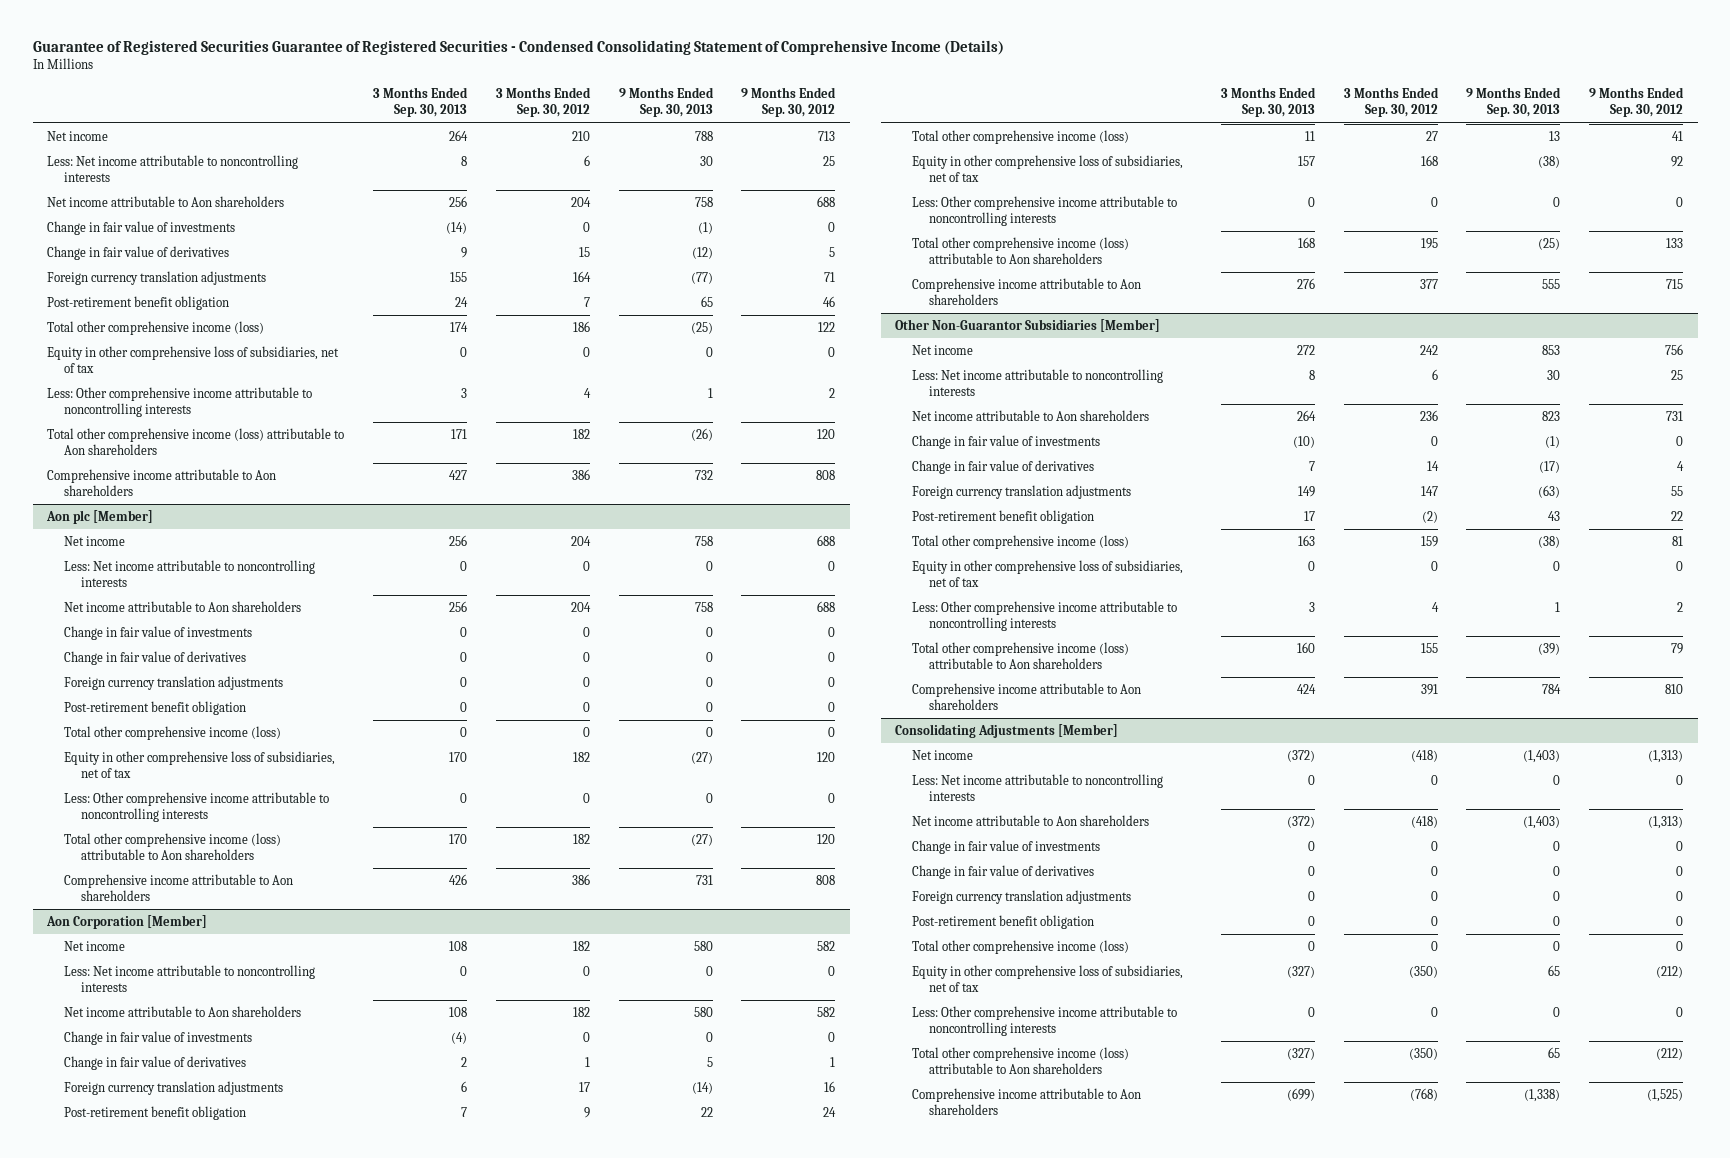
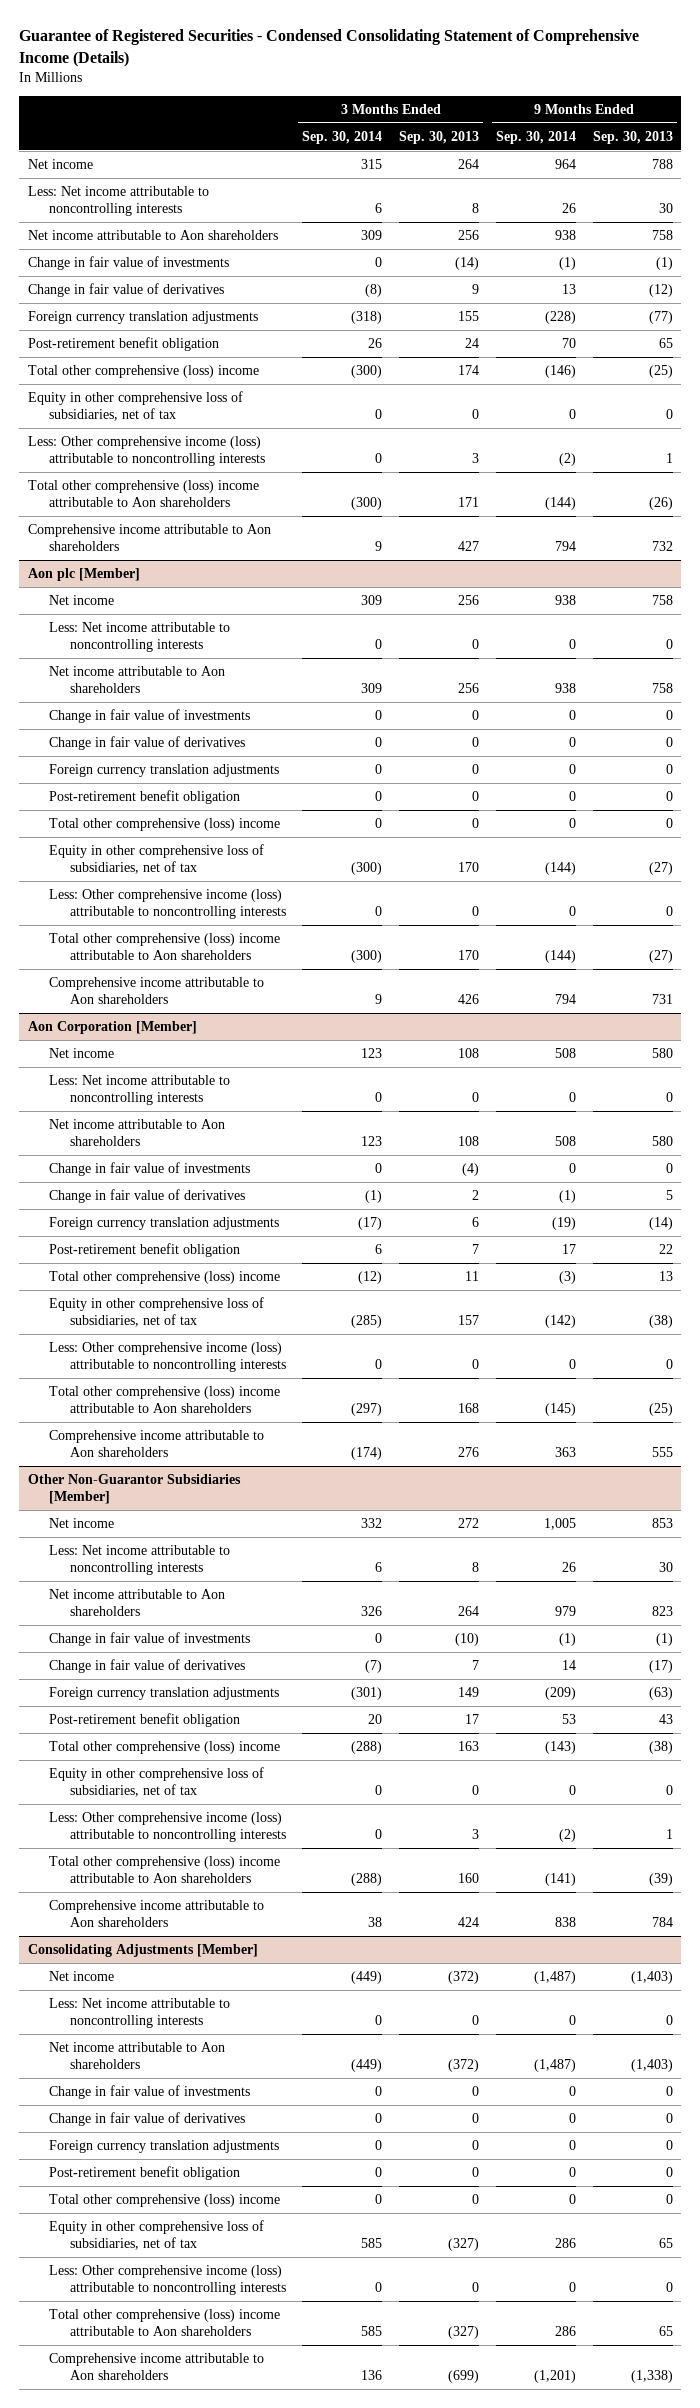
[32,40,1004,56] Guarantee of Registered Securities Guarantee of Registered Securities - Condensed Consolidating Statement of Comprehensive Income (Details) -> [19,28,640,67] Guarantee of Registered Securities - Condensed Consolidating Statement of Comprehensive Income (Details)
[495,87,591,118] 3 Months Ended Sep. 30, 2012 -> none
[741,87,837,118] 9 Months Ended Sep. 30, 2012 -> none
none -> [302,130,383,144] Sep. 30, 2014
none -> [495,130,576,144] Sep. 30, 2014
[47,320,265,335] Total other comprehensive income (loss) -> [27,365,259,379] Total other comprehensive (loss) income
[47,386,313,417] Less: Other comprehensive income attributable to noncontrolling interests -> [27,436,265,466] Less: Other comprehensive income (loss) attributable to noncontrolling interests
[47,427,345,455] Total other comprehensive income (loss) attributable to Aon shareholders -> [27,480,259,507] Total other comprehensive (loss) income attributable to Aon shareholders
[64,725,282,740] Total other comprehensive income (loss) -> [48,818,280,832] Total other comprehensive (loss) income
[64,791,330,822] Less: Other comprehensive income attributable to noncontrolling interests -> [48,889,286,919] Less: Other comprehensive income (loss) attributable to noncontrolling interests
[64,832,282,860] Total other comprehensive income (loss) attributable to Aon shareholders -> [48,933,280,960] Total other comprehensive (loss) income attributable to Aon shareholders
[912,129,1130,144] Total other comprehensive income (loss) -> [48,1271,280,1285] Total other comprehensive (loss) income
[912,195,1178,226] Less: Other comprehensive income attributable to noncontrolling interests -> [48,1342,286,1372] Less: Other comprehensive income (loss) attributable to noncontrolling interests
[912,236,1130,264] Total other comprehensive income (loss) attributable to Aon shareholders -> [48,1386,280,1413] Total other comprehensive (loss) income attributable to Aon shareholders
[912,534,1130,549] Total other comprehensive income (loss) -> [48,1741,280,1755] Total other comprehensive (loss) income
[912,600,1178,631] Less: Other comprehensive income attributable to noncontrolling interests -> [48,1812,286,1842] Less: Other comprehensive income (loss) attributable to noncontrolling interests
[912,641,1130,669] Total other comprehensive income (loss) attributable to Aon shareholders -> [48,1856,280,1883] Total other comprehensive (loss) income attributable to Aon shareholders
[912,939,1130,954] Total other comprehensive income (loss) -> [48,2194,280,2208] Total other comprehensive (loss) income
[912,1005,1178,1036] Less: Other comprehensive income attributable to noncontrolling interests -> [48,2265,286,2295] Less: Other comprehensive income (loss) attributable to noncontrolling interests
[912,1046,1130,1074] Total other comprehensive income (loss) attributable to Aon shareholders -> [48,2309,280,2336] Total other comprehensive (loss) income attributable to Aon shareholders

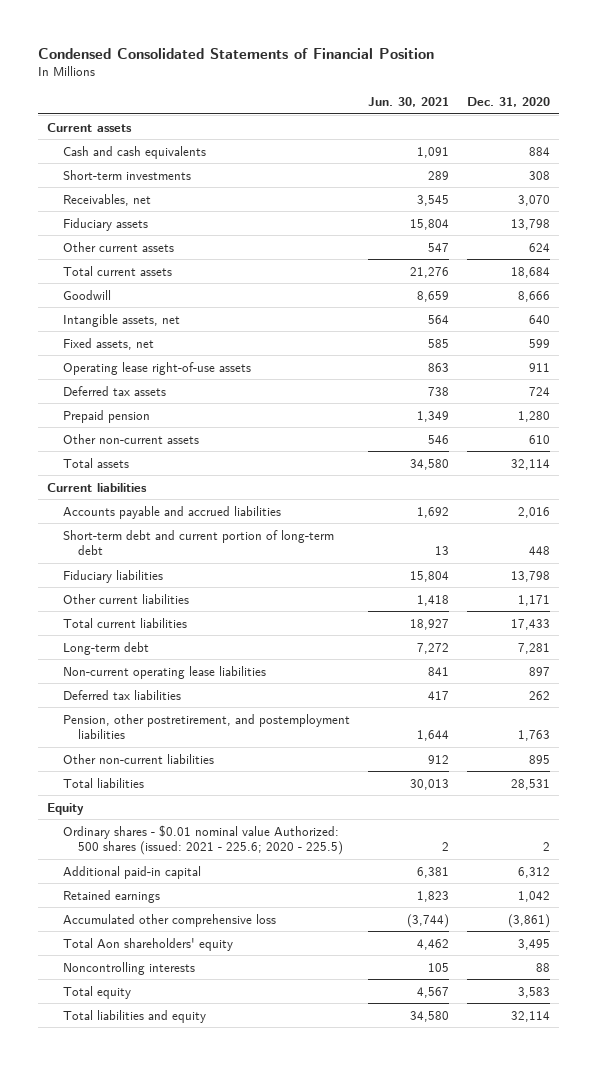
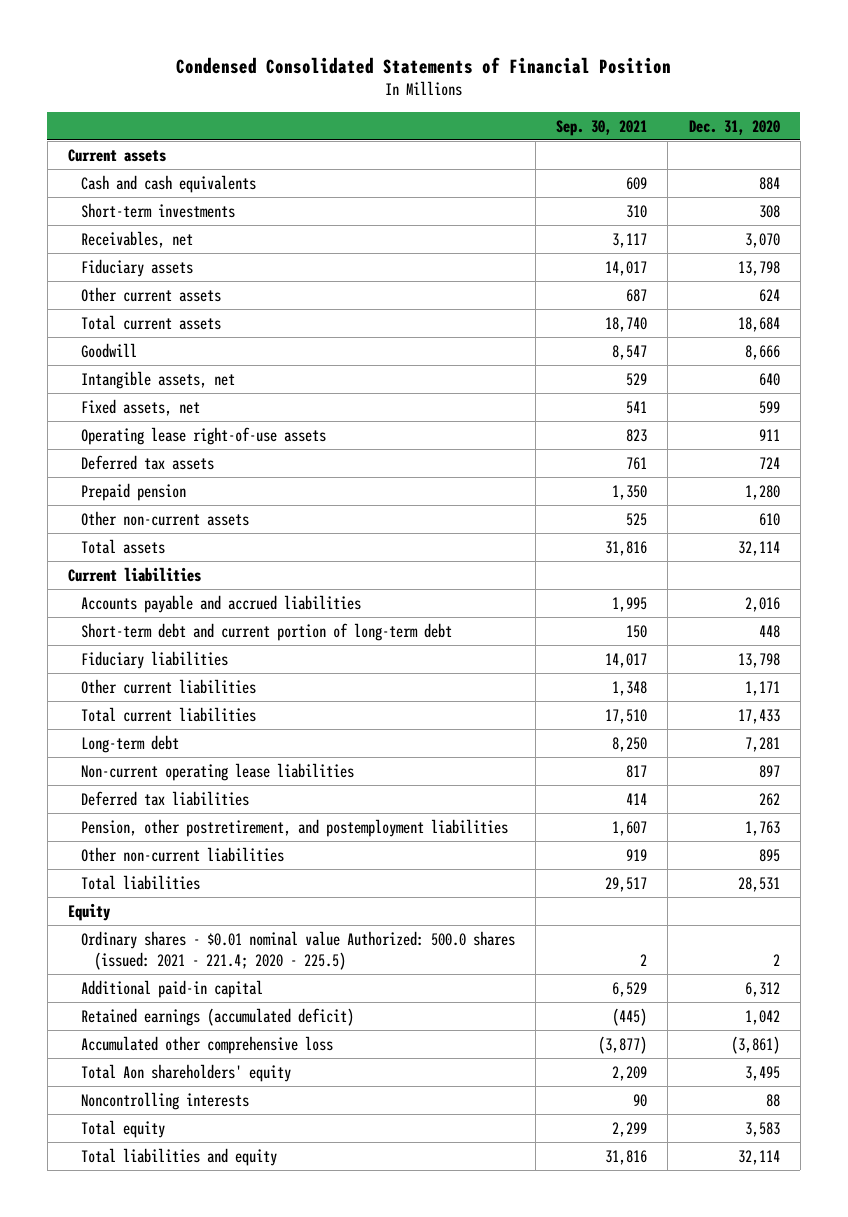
[367,97,449,108] Jun. 30, 2021 -> none
none -> [556,119,648,136] Sep. 30, 2021
[62,824,343,856] Ordinary shares - $0.01 nominal value Authorized: 500 shares (issued: 2021 - 225.6; 2020 - 225.5) -> [80,930,515,970] Ordinary shares - $0.01 nominal value Authorized: 500.0 shares (issued: 2021 - 221.4; 2020 - 225.5)
[62,889,160,903] Retained earnings -> [80,1007,354,1026] Retained earnings (accumulated deficit)

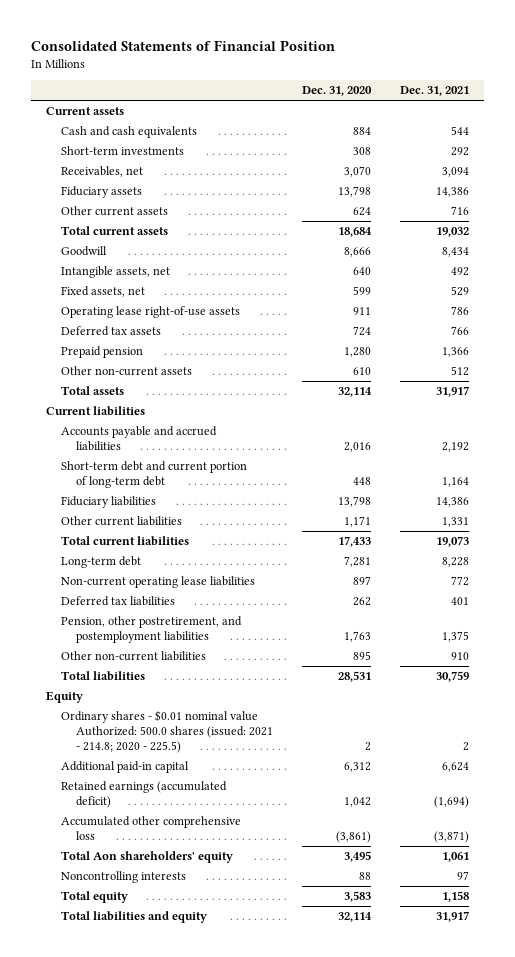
[175,57,671,75] Condensed Consolidated Statements of Financial Position -> [31,39,336,51] Consolidated Statements of Financial Position
[556,119,648,136] Sep. 30, 2021 -> none
none -> [400,86,470,97] Dec. 31, 2021
[80,930,515,970] Ordinary shares - $0.01 nominal value Authorized: 500.0 shares (issued: 2021 - 221.4; 2020 - 225.5) -> [60,710,273,754] Ordinary shares - $0.01 nominal value Authorized: 500.0 shares (issued: 2021 - 214.8; 2020 - 225.5)

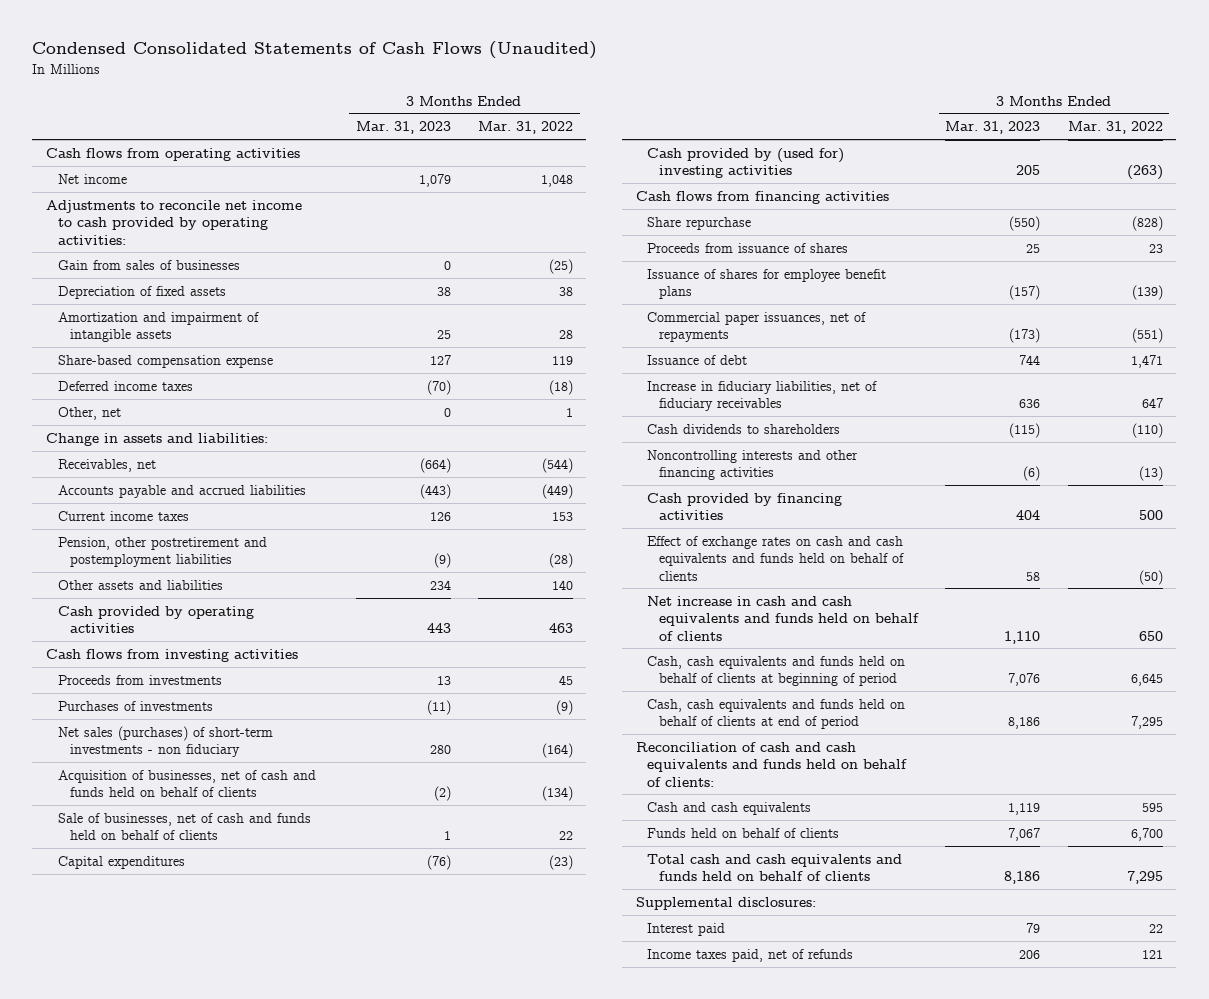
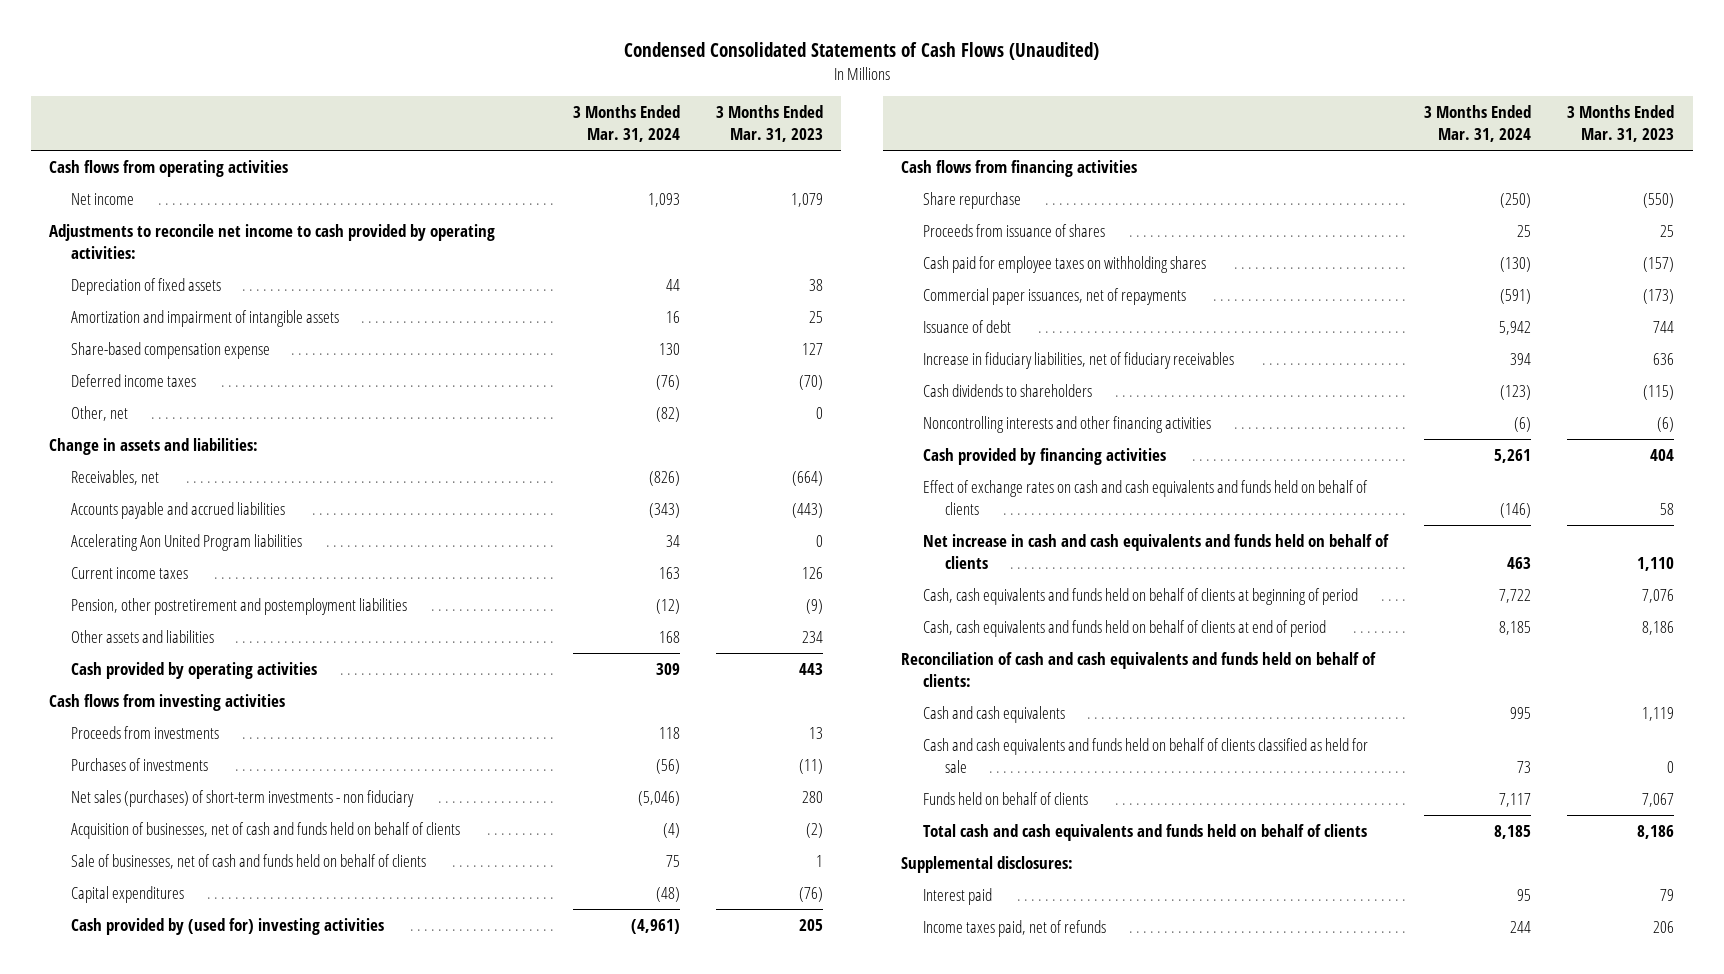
[477,121,573,135] Mar. 31, 2022 -> none
none -> [572,105,680,143] 3 Months Ended Mar. 31, 2024
[57,259,240,270] Gain from sales of businesses -> none
none -> [71,534,303,552] Accelerating Aon United Program liabilities
[647,268,887,300] Issuance of shares for employee benefit plans -> [922,256,1206,274] Cash paid for employee taxes on withholding shares
none -> [922,738,1368,773] Cash and cash equivalents and funds held on behalf of clients classified as held for sale

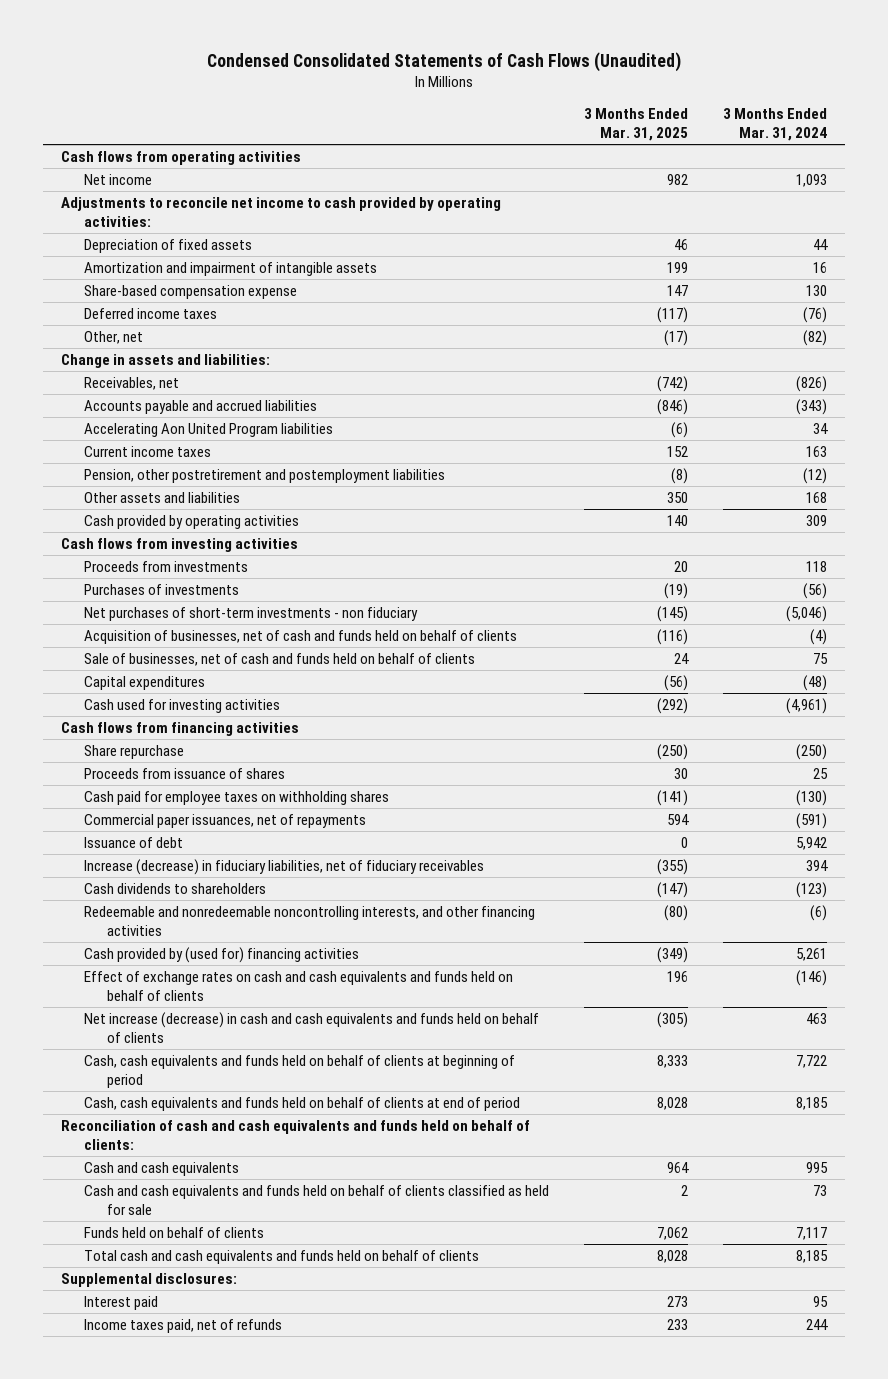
[715,105,823,143] 3 Months Ended Mar. 31, 2023 -> none
none -> [584,108,689,142] 3 Months Ended Mar. 31, 2025
[71,790,415,808] Net sales (purchases) of short-term investments - non fiduciary -> [84,606,419,621] Net purchases of short-term investments - non fiduciary
[71,918,385,936] Cash provided by (used for) investing activities -> [84,698,281,713] Cash used for investing activities
[922,352,1234,370] Increase in fiduciary liabilities, net of fiduciary receivables -> [84,858,485,875] Increase (decrease) in fiduciary liabilities, net of fiduciary receivables
[922,416,1211,434] Noncontrolling interests and other financing activities -> [84,905,536,937] Redeemable and nonredeemable noncontrolling interests, and other financing activities
[922,448,1166,466] Cash provided by financing activities -> [84,946,360,963] Cash provided by (used for) financing activities
[922,534,1389,569] Net increase in cash and cash equivalents and funds held on behalf of clients -> [84,1011,540,1044] Net increase (decrease) in cash and cash equivalents and funds held on behalf of clients

